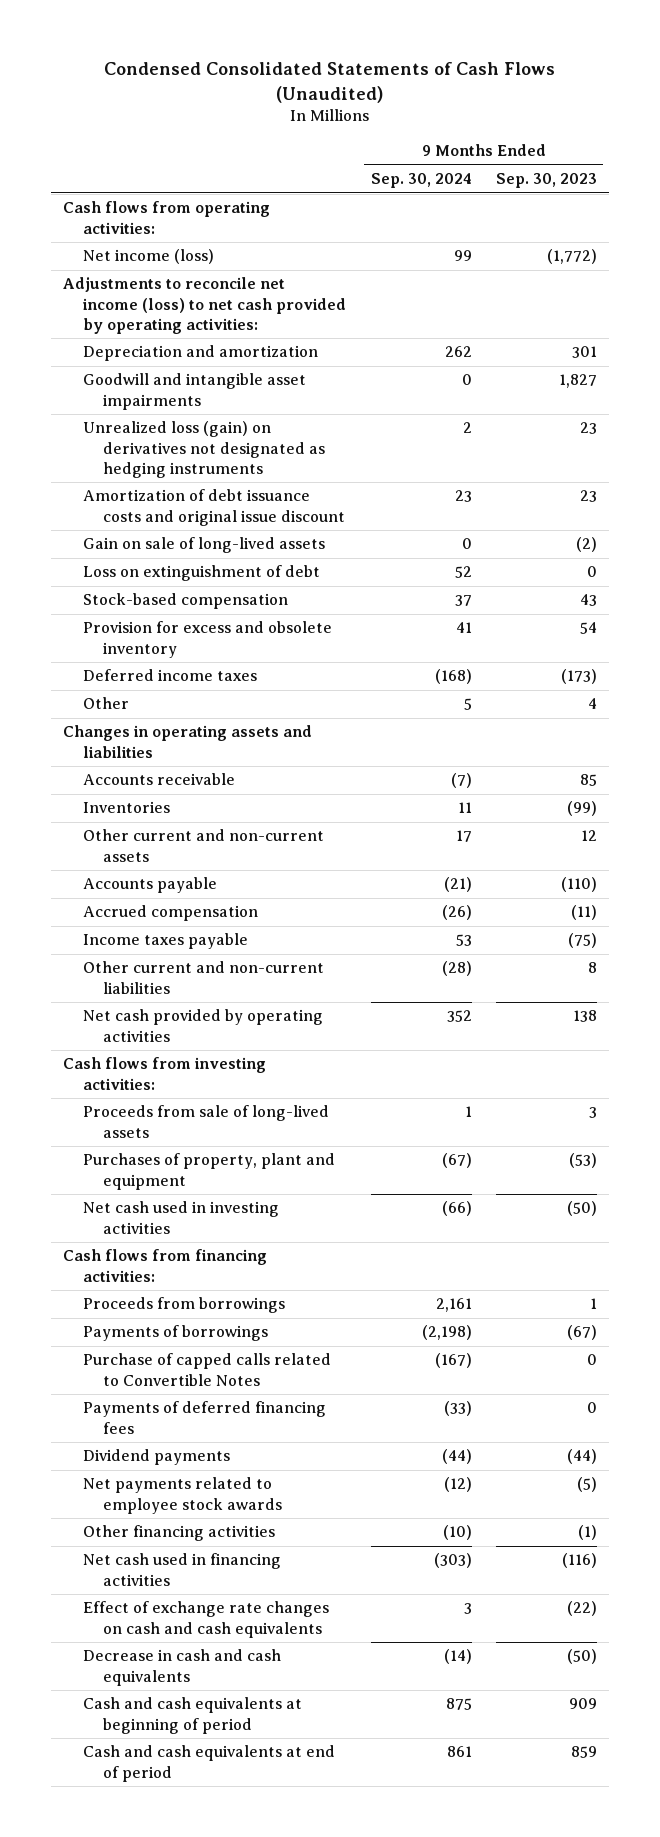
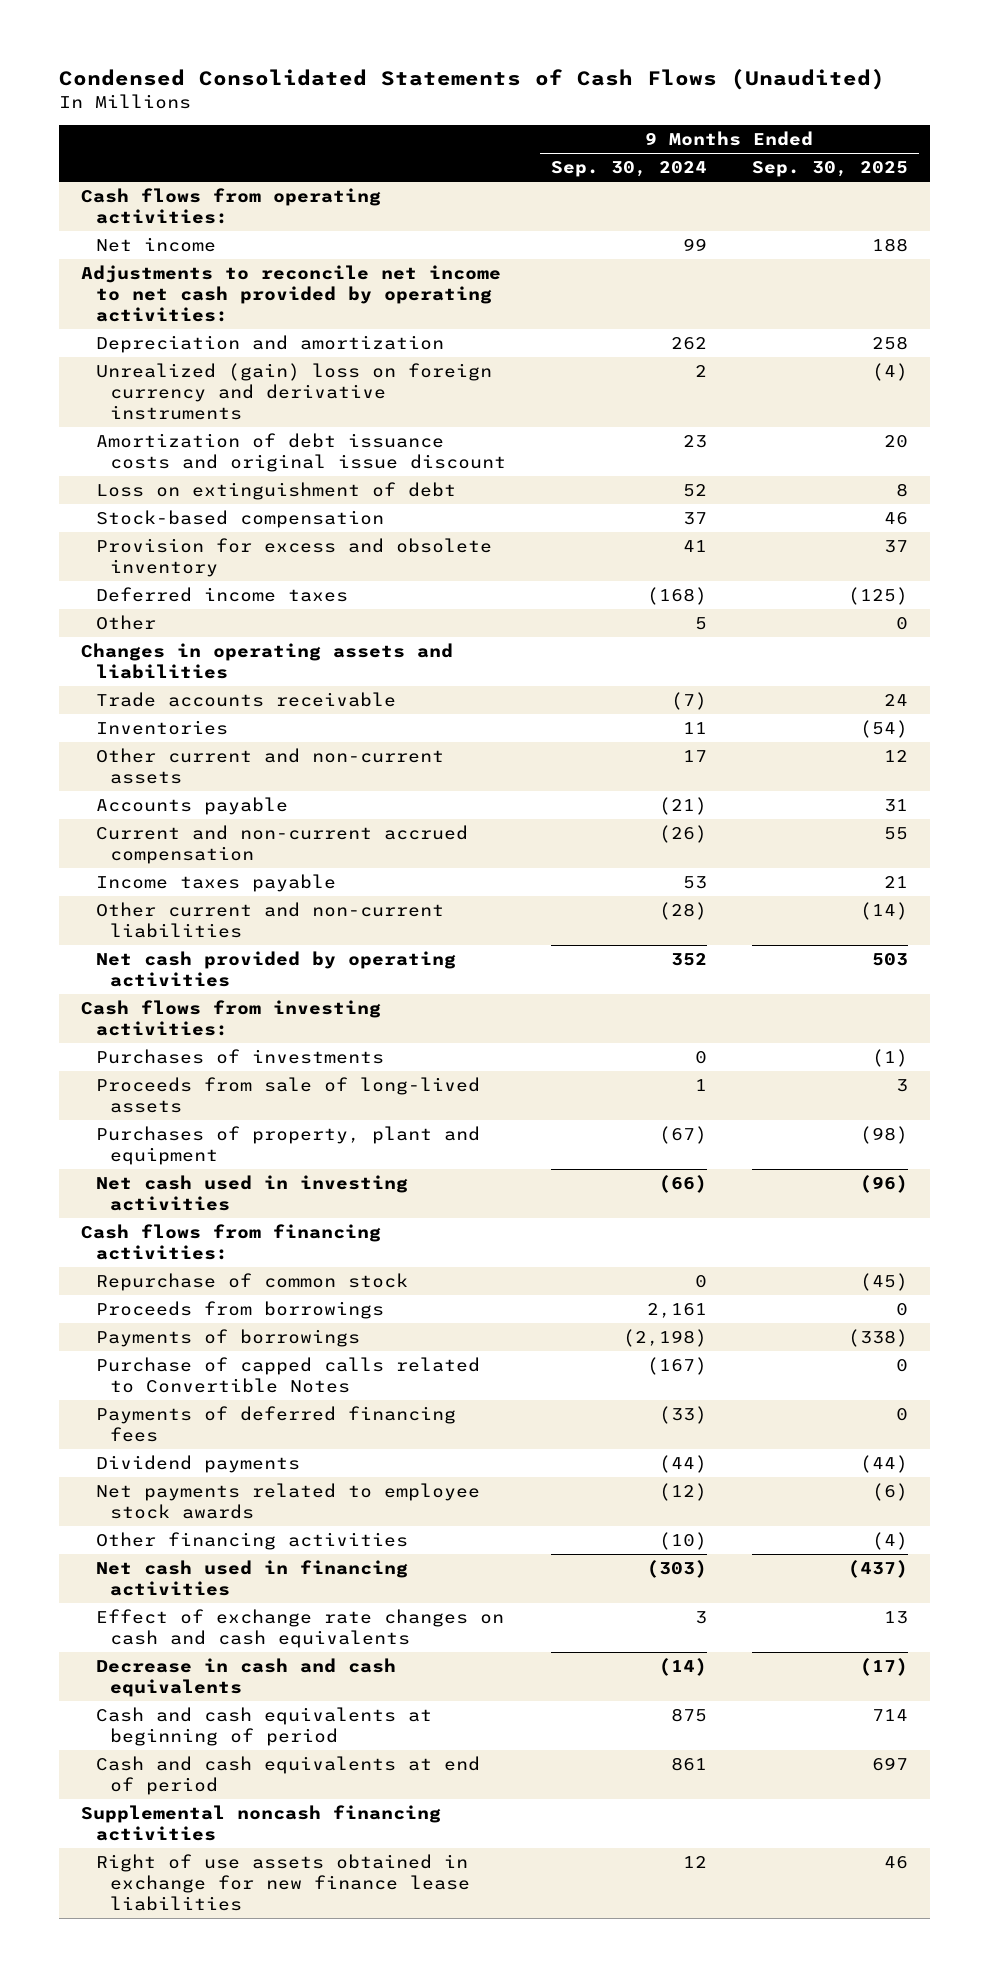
[495,173,597,189] Sep. 30, 2023 -> none
none -> [751,161,908,178] Sep. 30, 2025
[83,249,215,265] Net income (loss) -> [95,236,216,252] Net income
[63,277,347,334] Adjustments to reconcile net income (loss) to net cash provided by operating activities: -> [81,264,502,323] Adjustments to reconcile net income to net cash provided by operating activities:
[83,373,307,410] Goodwill and intangible asset impairments -> none
[83,421,326,478] Unrealized loss (gain) on derivatives not designated as hedging instruments -> [95,362,492,421] Unrealized (gain) loss on foreign currency and derivative instruments
[83,537,326,554] Gain on sale of long-lived assets -> none
[83,773,236,786] Accounts receivable -> [95,691,396,707] Trade accounts receivable
[83,905,259,922] Accrued compensation -> none
none -> [95,824,468,865] Current and non-current accrued compensation
none -> [95,1048,384,1064] Purchases of investments
none -> [95,1272,408,1291] Repurchase of common stock
none -> [81,1804,442,1842] Supplemental noncash financing activities
none -> [95,1853,470,1912] Right of use assets obtained in exchange for new finance lease liabilities

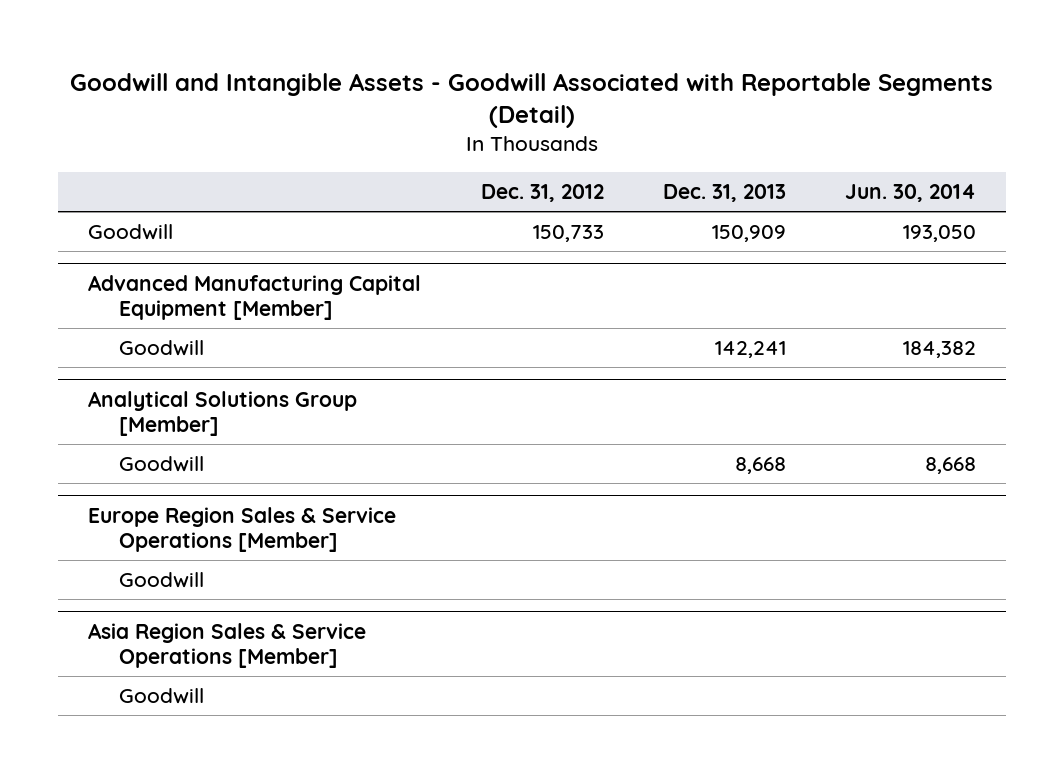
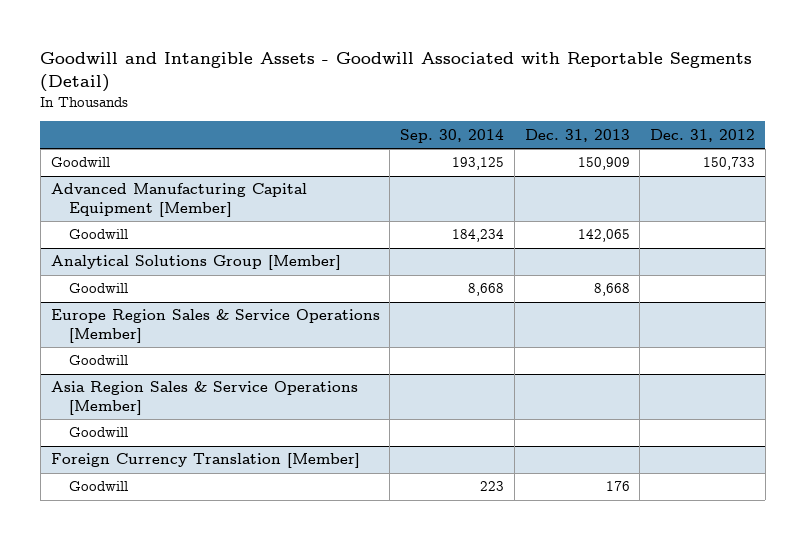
[845,184,977,203] Jun. 30, 2014 -> none
none -> [400,128,505,143] Sep. 30, 2014
[714,341,786,359] 142,241 -> [577,229,630,243] 142,065
none -> [50,453,360,469] Foreign Currency Translation [Member]
none -> [68,481,128,492] Goodwill

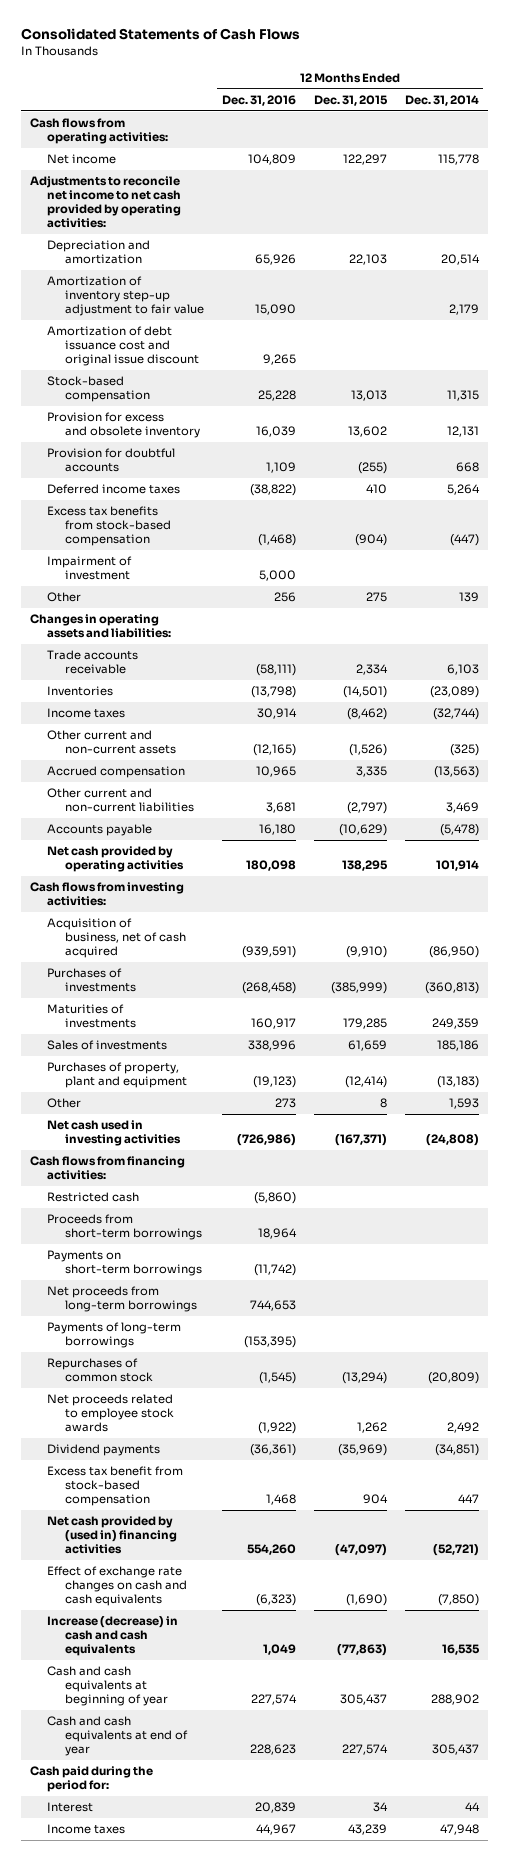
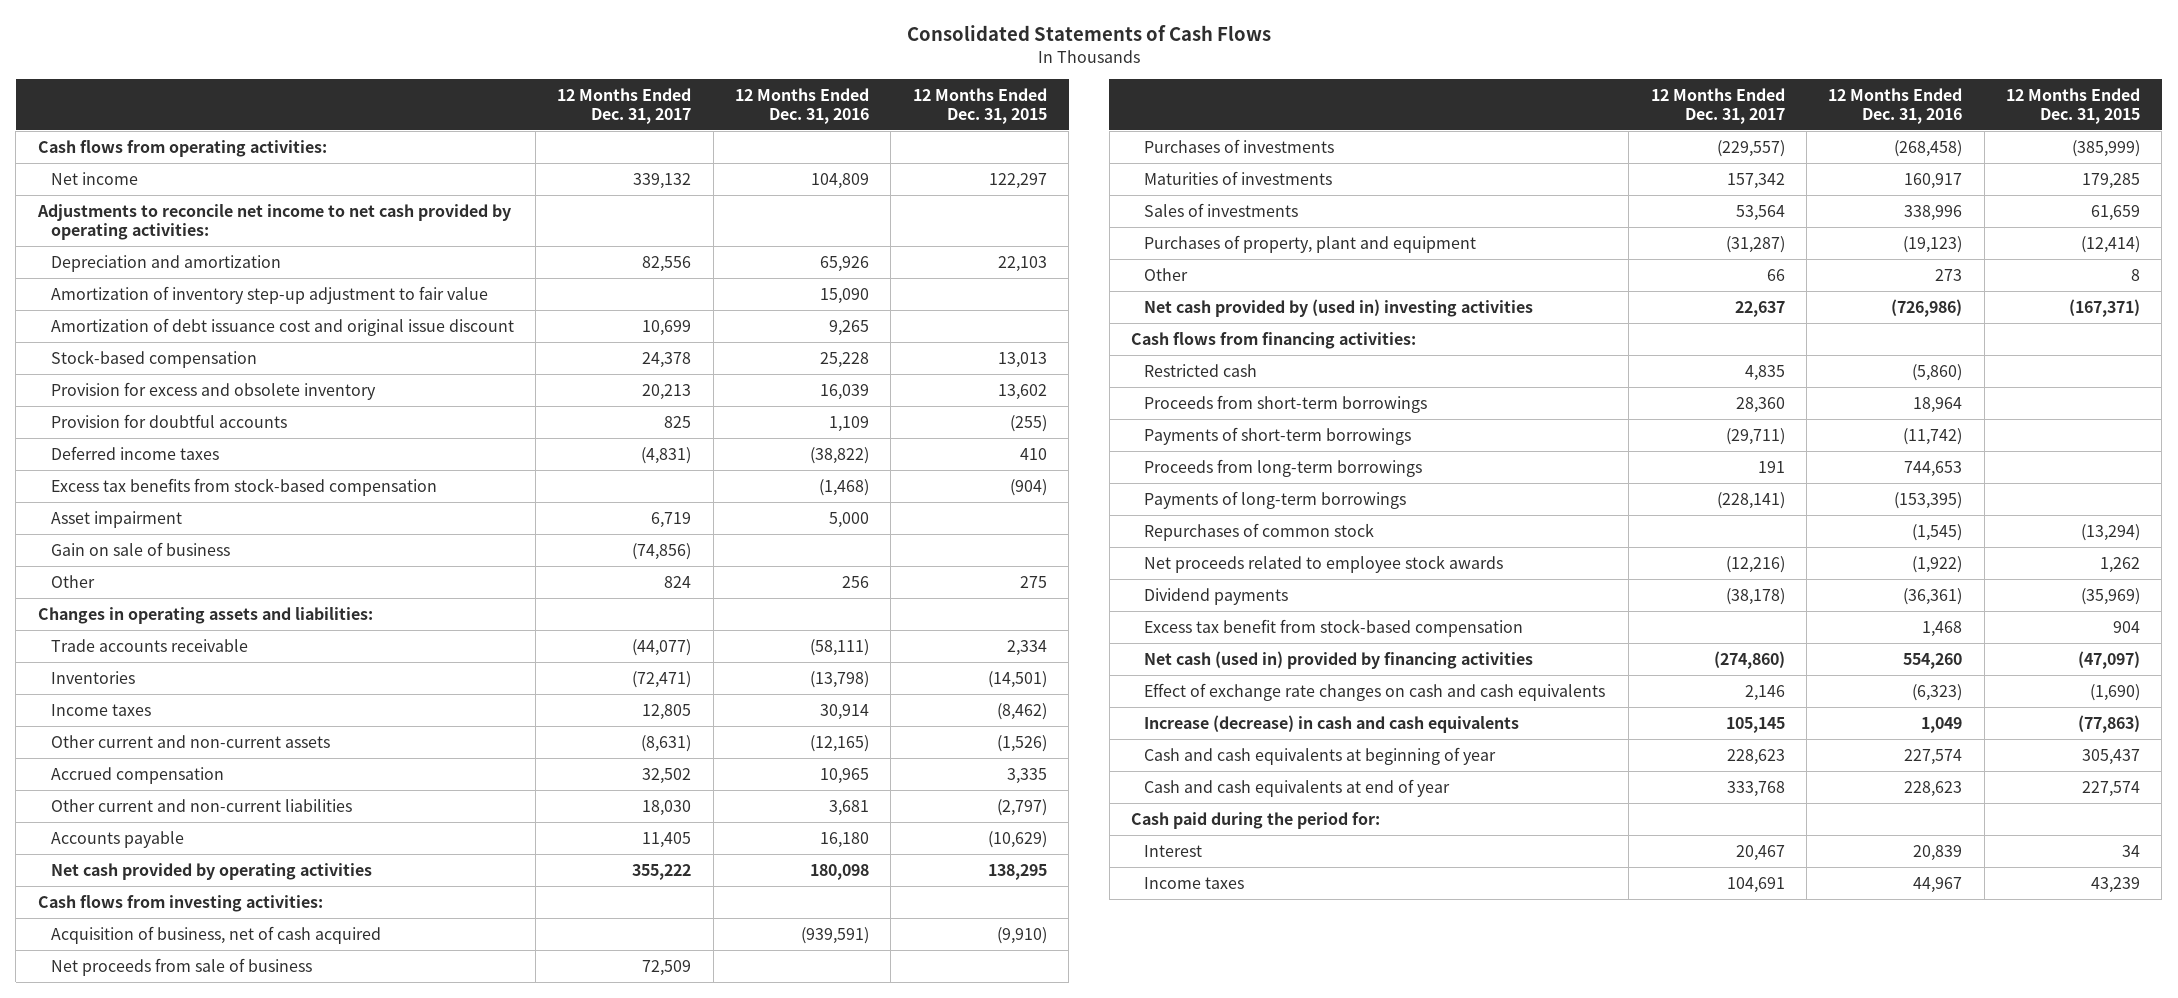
[404,94,479,106] Dec. 31, 2014 -> none
none -> [557,87,692,124] 12 Months Ended Dec. 31, 2017
[47,556,133,581] Impairment of investment -> [50,510,182,528] Asset impairment
none -> [50,541,230,556] Gain on sale of business
none -> [50,957,312,976] Net proceeds from sale of business
[47,1120,181,1147] Net cash used in investing activities -> [1143,298,1533,317] Net cash provided by (used in) investing activities
[47,1250,202,1277] Payments on short-term borrowings -> [1143,426,1411,445] Payments of short-term borrowings
[47,1286,197,1313] Net proceeds from long-term borrowings -> [1143,458,1422,477] Proceeds from long-term borrowings
[47,1516,177,1554] Net cash provided by (used in) financing activities -> [1143,650,1533,669] Net cash (used in) provided by financing activities

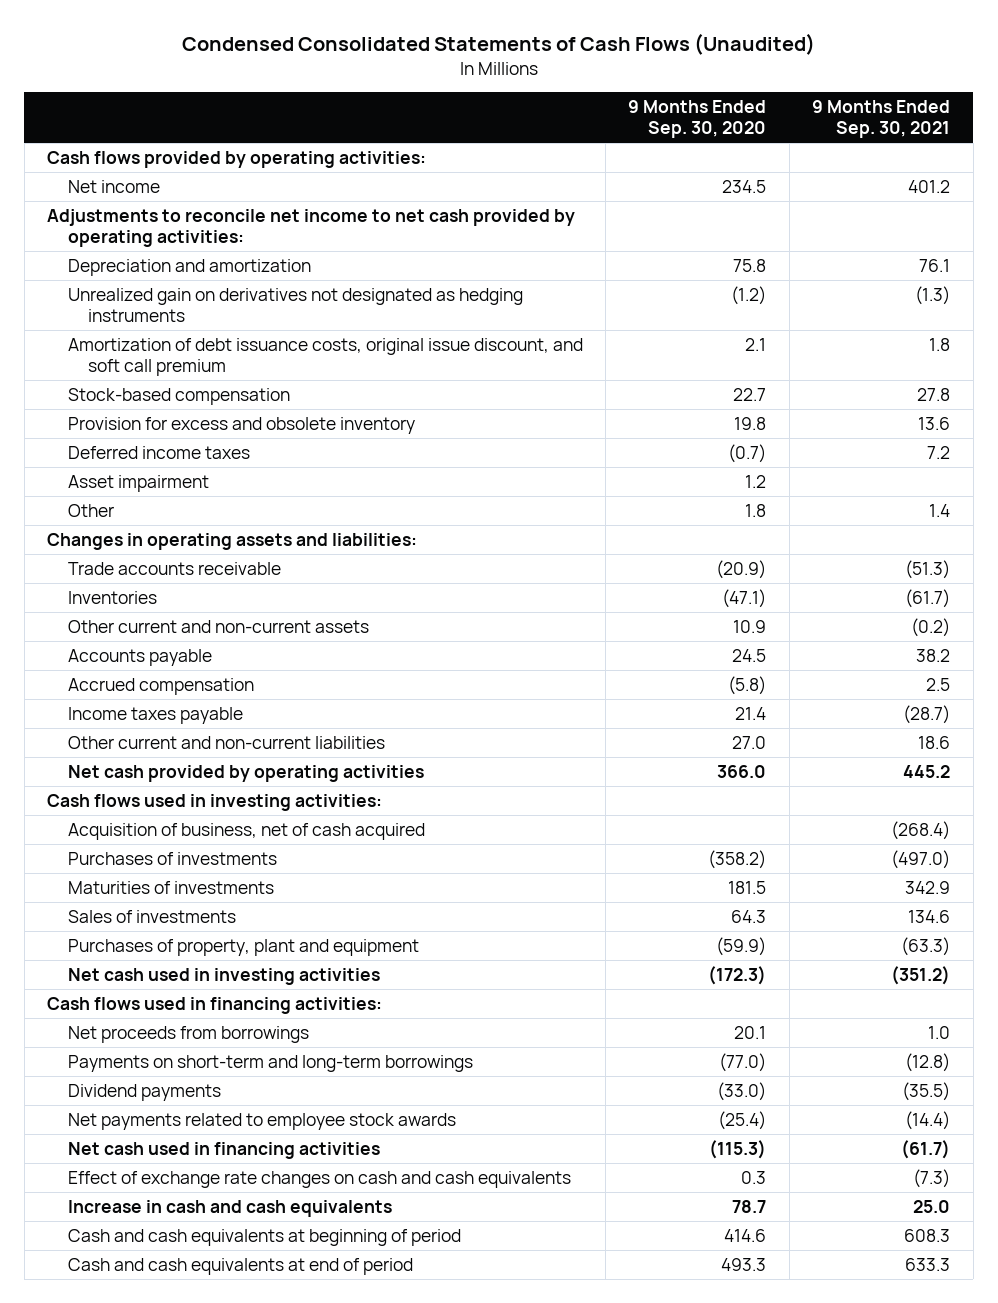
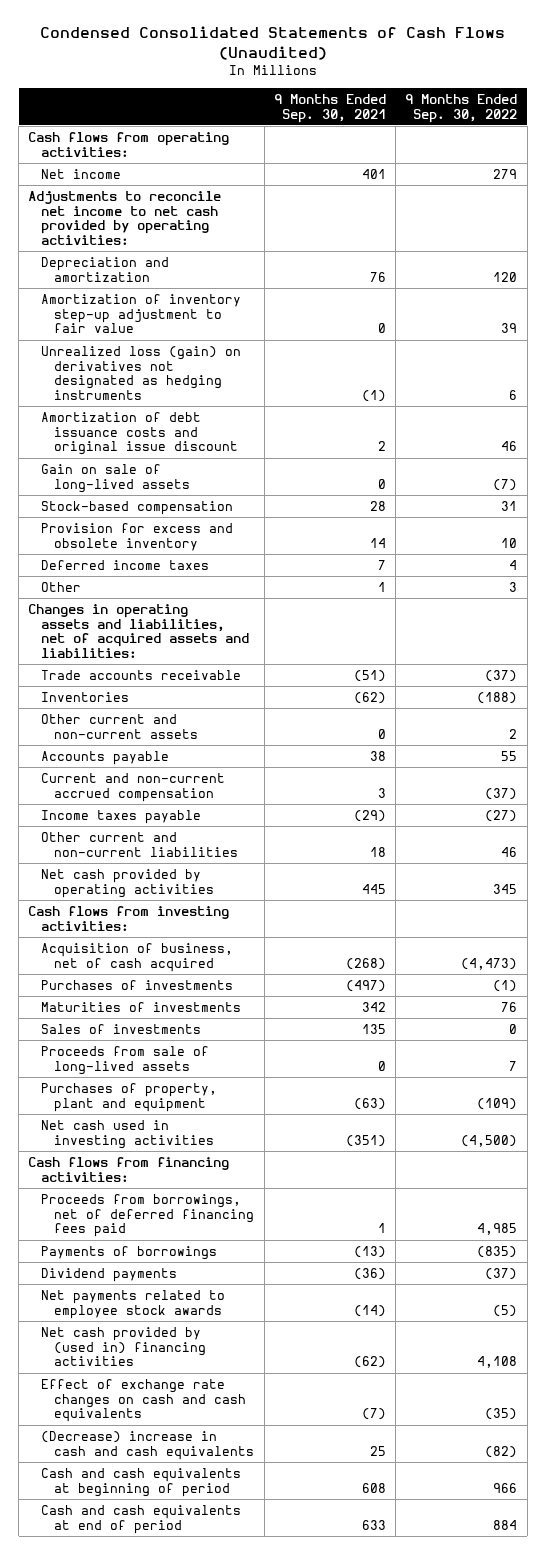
[628,99,767,139] 9 Months Ended Sep. 30, 2020 -> none
none -> [405,93,518,123] 9 Months Ended Sep. 30, 2022
[47,150,427,168] Cash flows provided by operating activities: -> [28,132,230,157] Cash flows from operating activities:
[908,179,951,193] 401.2 -> [361,169,386,180] 401
[67,474,209,492] Asset impairment -> none
[67,677,254,695] Accrued compensation -> none
[919,258,951,272] 76.1 -> [369,271,386,282] 76
none -> [41,294,242,334] Amortization of inventory step-up adjustment to fair value
[67,287,523,323] Unrealized gain on derivatives not designated as hedging instruments -> [41,346,242,400] Unrealized loss (gain) on derivatives not designated as hedging instruments
[915,285,951,305] (1.3) -> [361,389,386,402] (1)
[67,337,583,377] Amortization of debt issuance costs, original issue discount, and soft call premium -> [41,412,239,456] Amortization of debt issuance costs and original issue discount
[929,337,951,351] 1.8 -> [377,441,386,452] 2
none -> [41,464,191,493] Gain on sale of long-lived assets
[917,387,951,401] 27.8 -> [369,501,386,512] 28
[918,416,951,430] 13.6 -> [369,537,386,548] 14
[927,445,951,459] 7.2 -> [377,560,386,571] 7
[929,503,951,517] 1.4 -> [377,582,386,593] 1
[47,532,418,550] Changes in operating assets and liabilities: -> [28,604,250,658] Changes in operating assets and liabilities, net of acquired assets and liabilities:
[905,559,951,579] (51.3) -> [353,670,386,683] (51)
[905,588,951,608] (61.7) -> [353,692,386,705] (62)
[911,617,951,637] (0.2) -> [377,728,386,739] 0
[916,648,951,662] 38.2 -> [369,751,386,762] 38
none -> [41,773,226,802] Current and non-current accrued compensation
[903,704,951,724] (28.7) -> [353,810,386,823] (29)
[918,735,951,749] 18.6 -> [369,846,386,857] 18
[903,764,951,778] 445.2 -> [361,883,386,894] 445
[47,793,383,811] Cash flows used in investing activities: -> [28,906,230,931] Cash flows from investing activities:
[891,820,951,840] (268.4) -> [345,957,386,970] (268)
[891,849,951,869] (497.0) -> [345,980,386,993] (497)
[905,880,951,894] 342.9 -> [361,1002,386,1013] 342
[908,909,951,923] 134.6 -> [361,1024,386,1035] 135
none -> [41,1046,210,1075] Proceeds from sale of long-lived assets
[901,936,951,956] (63.3) -> [353,1097,386,1110] (63)
[891,965,951,985] (351.2) -> [345,1134,386,1147] (351)
[47,996,383,1014] Cash flows used in financing activities: -> [28,1157,230,1182] Cash flows from financing activities:
[67,1025,309,1043] Net proceeds from borrowings -> [41,1194,255,1238] Proceeds from borrowings, net of deferred financing fees paid
[928,1025,951,1039] 1.0 -> [377,1223,386,1234] 1
[67,1054,473,1072] Payments on short-term and long-term borrowings -> [41,1246,218,1261] Payments of borrowings
[905,1052,951,1072] (12.8) -> [353,1246,386,1259] (13)
[902,1081,951,1101] (35.5) -> [353,1268,386,1281] (36)
[905,1110,951,1130] (14.4) -> [353,1304,386,1317] (14)
[67,1141,380,1159] Net cash used in financing activities -> [41,1327,207,1367] Net cash provided by (used in) financing activities
[901,1139,951,1159] (61.7) -> [353,1356,386,1369] (62)
[913,1168,951,1188] (7.3) -> [361,1408,386,1421] (7)
[67,1199,392,1217] Increase in cash and cash equivalents -> [41,1431,255,1460] (Decrease) increase in cash and cash equivalents
[913,1199,951,1213] 25.0 -> [369,1445,386,1456] 25
[904,1228,951,1242] 608.3 -> [361,1482,386,1493] 608
[905,1257,951,1271] 633.3 -> [361,1519,386,1530] 633

